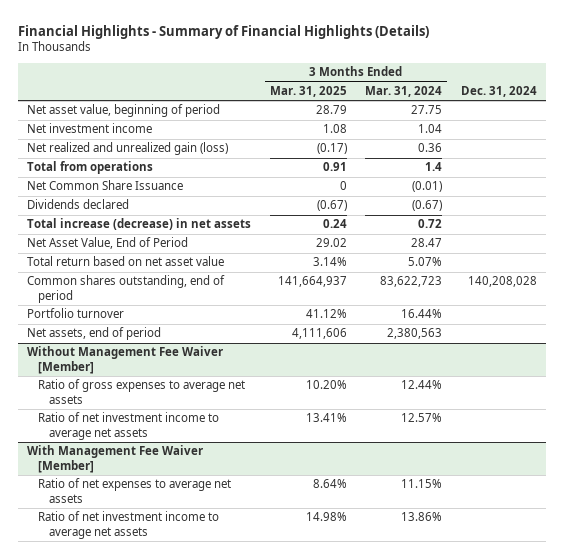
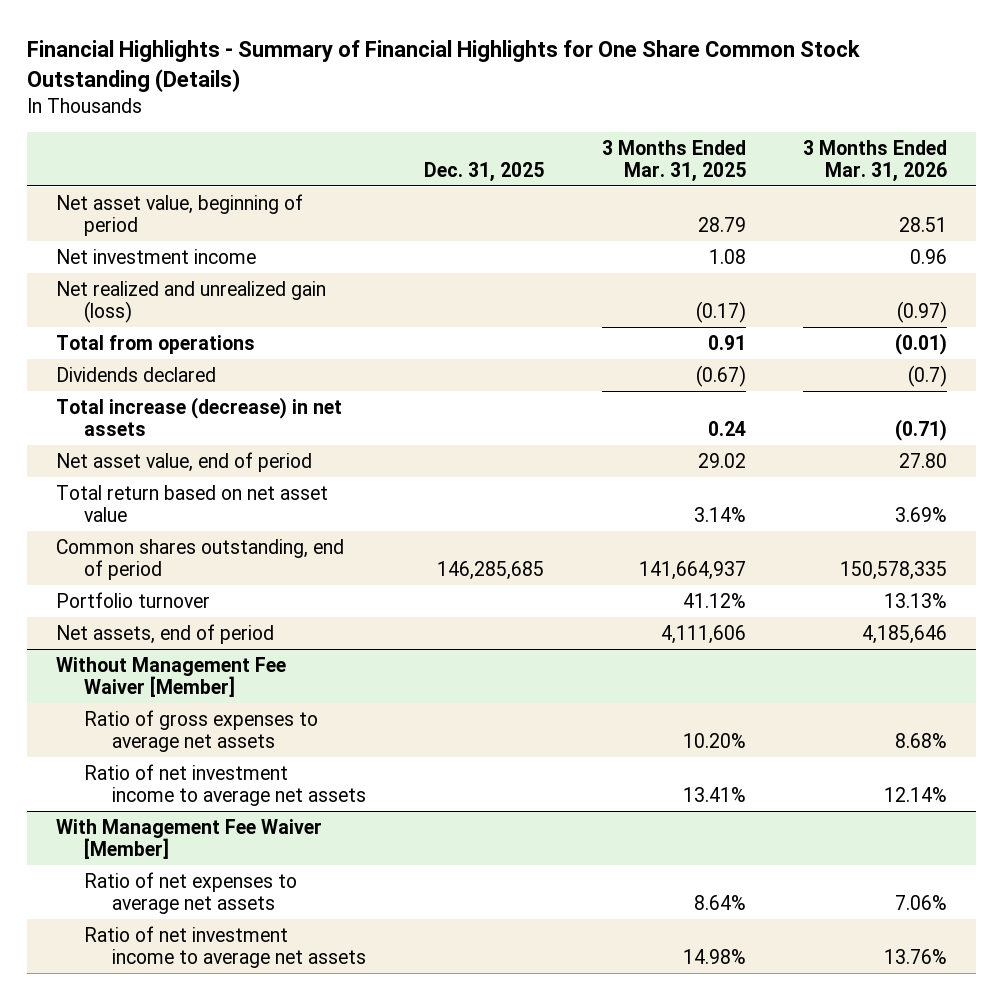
[18,24,430,39] Financial Highlights - Summary of Financial Highlights (Details) -> [26,39,860,92] Financial Highlights - Summary of Financial Highlights for One Share Common Stock Outstanding (Details)
[365,85,443,97] Mar. 31, 2024 -> none
[460,85,537,97] Dec. 31, 2024 -> none
none -> [423,161,544,182] Dec. 31, 2025
none -> [803,139,948,182] 3 Months Ended Mar. 31, 2026
[27,180,184,191] Net Common Share Issuance -> none
[27,237,189,250] Net Asset Value, End of Period -> [55,451,312,472] Net asset value, end of period

